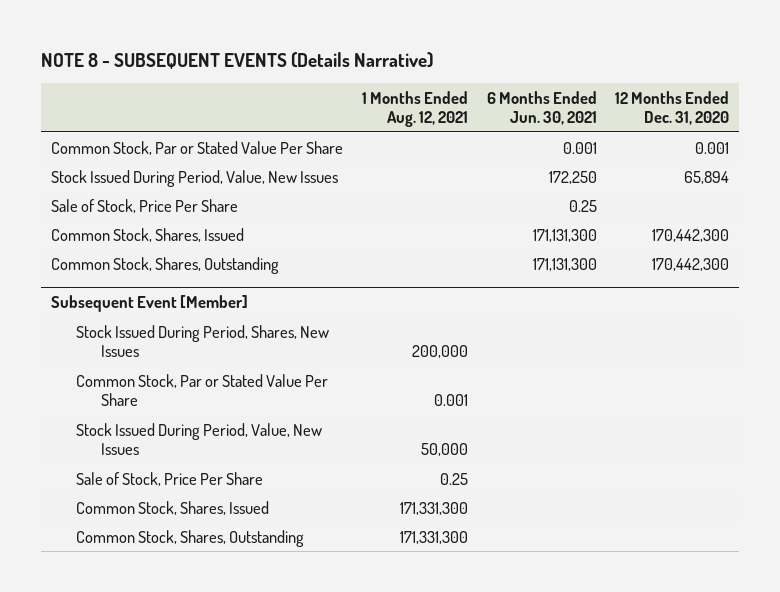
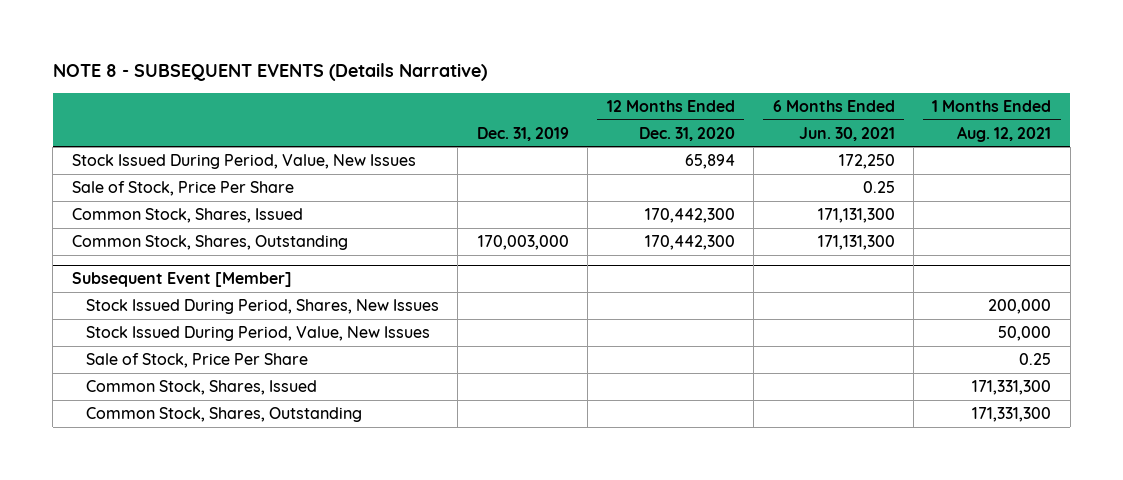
none -> [476,126,569,141] Dec. 31, 2019
[50,140,343,155] Common Stock, Par or Stated Value Per Share -> none
[75,373,328,407] Common Stock, Par or Stated Value Per Share -> none

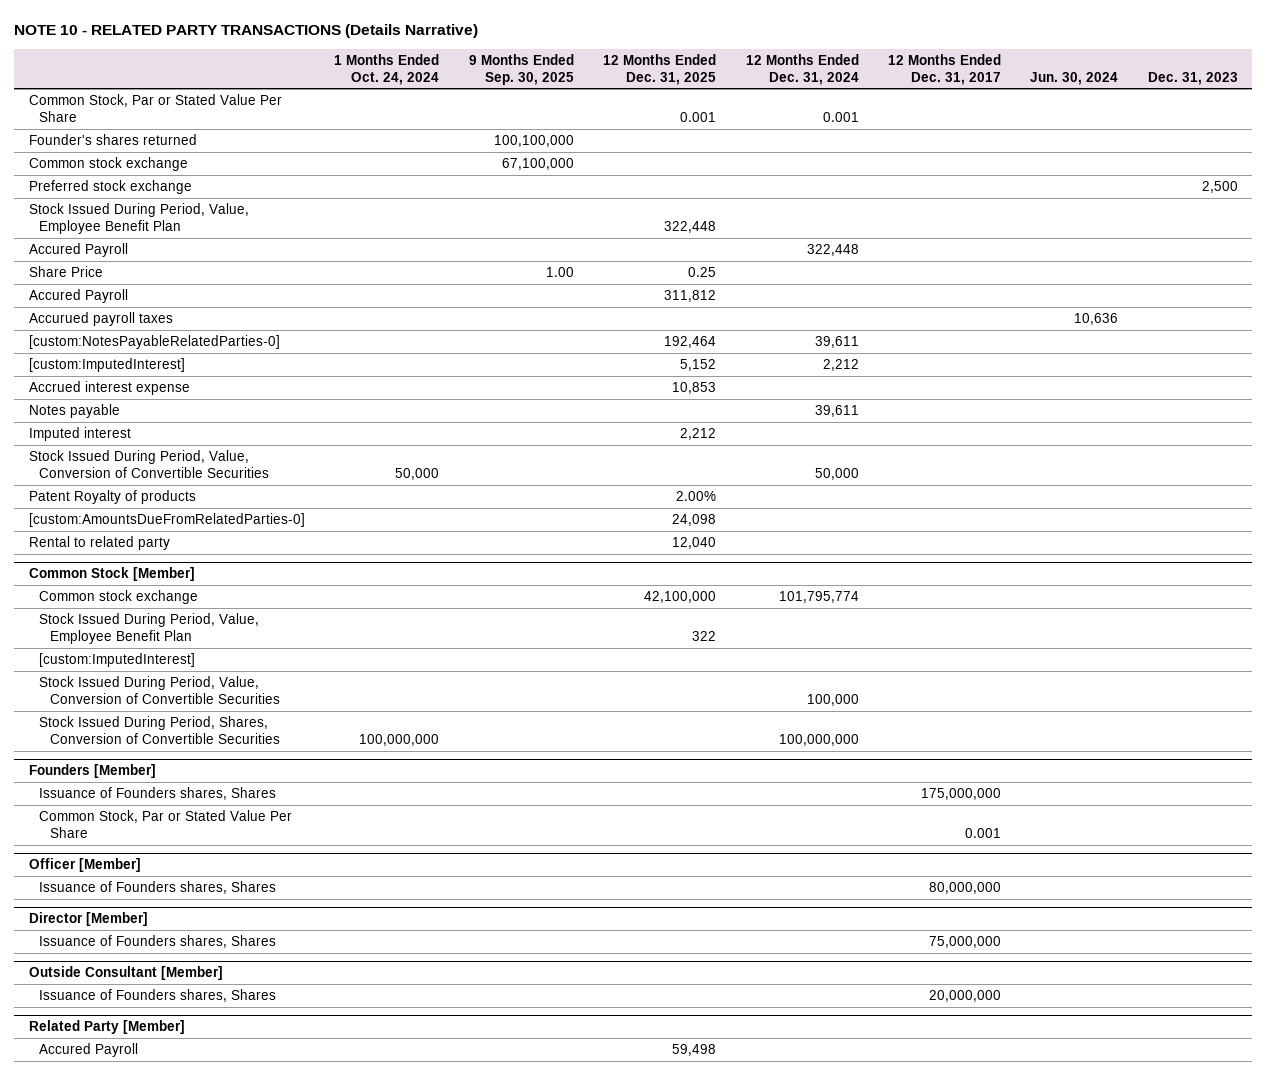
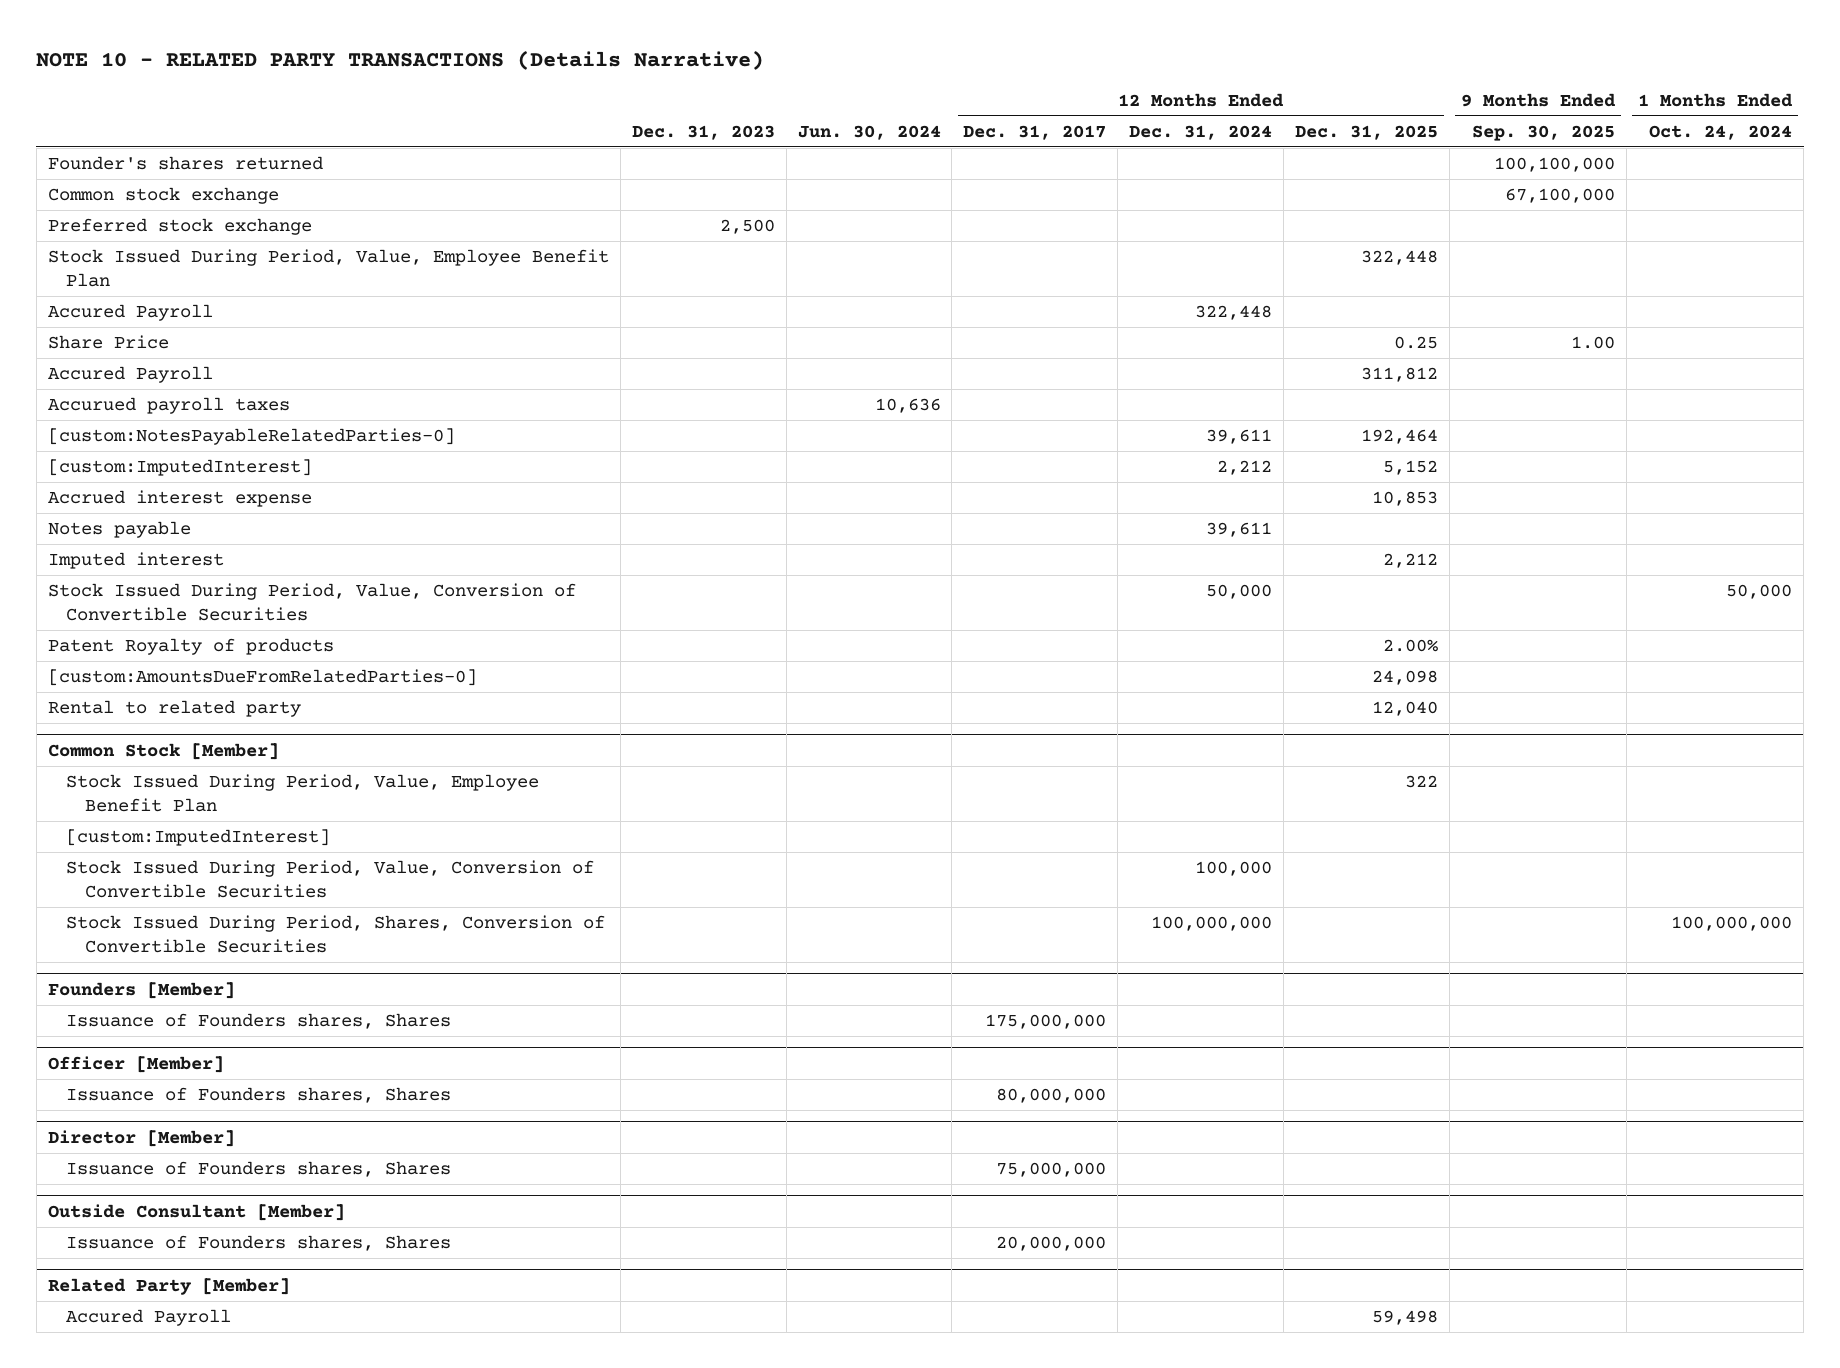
[29,94,283,122] Common Stock, Par or Stated Value Per Share -> none
[39,590,199,605] Common stock exchange -> none
[39,810,293,838] Common Stock, Par or Stated Value Per Share -> none

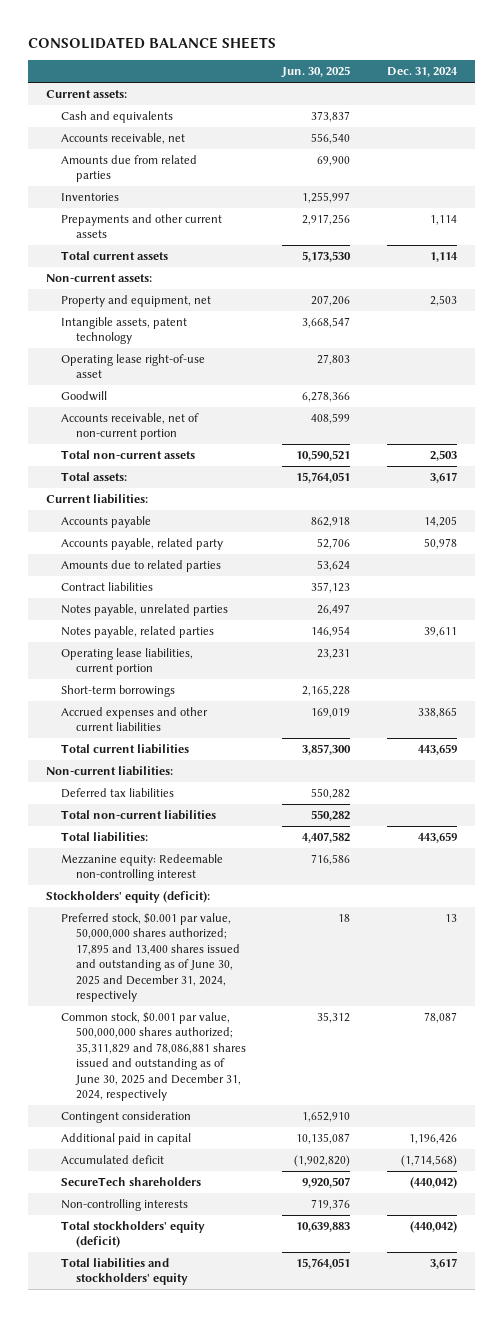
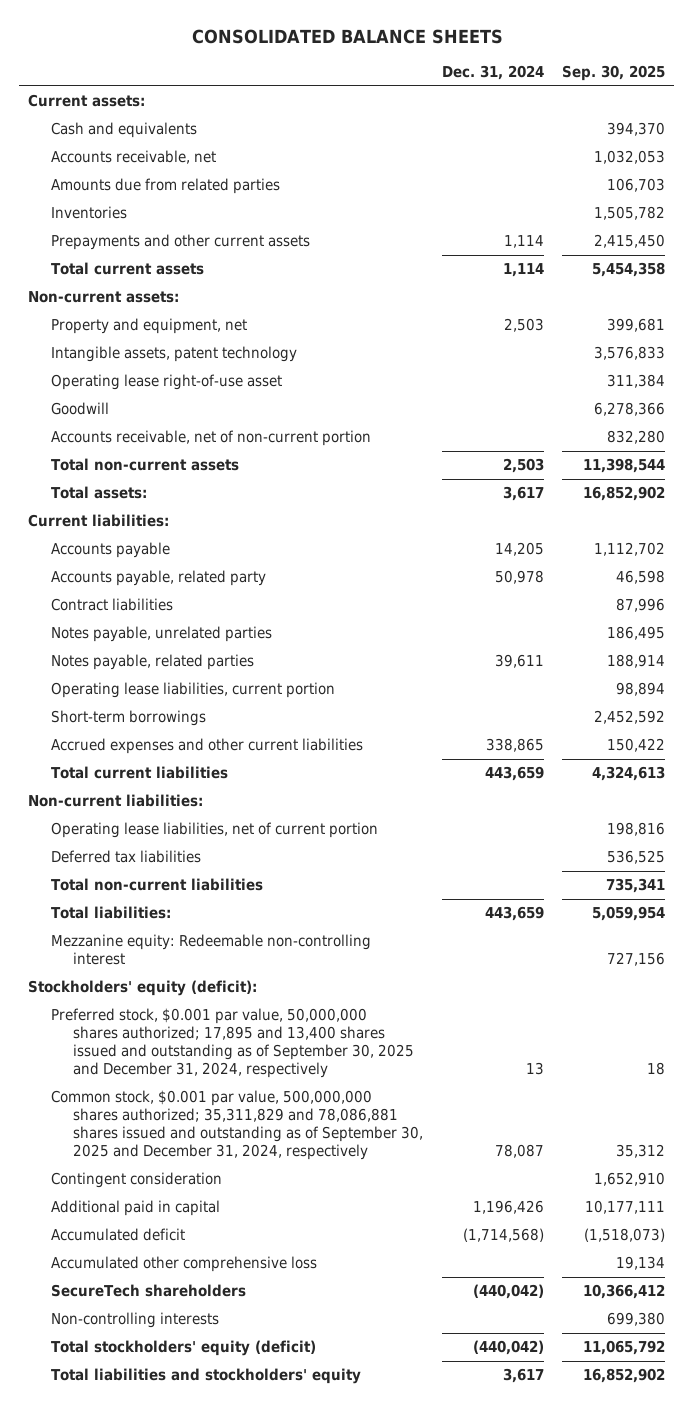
[281,66,351,79] Jun. 30, 2025 -> none
none -> [561,65,665,82] Sep. 30, 2025
[61,560,222,573] Amounts due to related parties -> none
none -> [50,822,378,839] Operating lease liabilities, net of current portion
[61,913,241,1003] Preferred stock, $0.001 par value, 50,000,000 shares authorized; 17,895 and 13,400 shares issued and outstanding as of June 30, 2025 and December 31, 2024, respectively -> [50,1008,415,1079] Preferred stock, $0.001 par value, 50,000,000 shares authorized; 17,895 and 13,400 shares issued and outstanding as of September 30, 2025 and December 31, 2024, respectively
[61,1012,247,1102] Common stock, $0.001 par value, 500,000,000 shares authorized; 35,311,829 and 78,086,881 shares issued and outstanding as of June 30, 2025 and December 31, 2024, respectively -> [50,1090,424,1161] Common stock, $0.001 par value, 500,000,000 shares authorized; 35,311,829 and 78,086,881 shares issued and outstanding as of September 30, 2025 and December 31, 2024, respectively
none -> [50,1256,317,1273] Accumulated other comprehensive loss

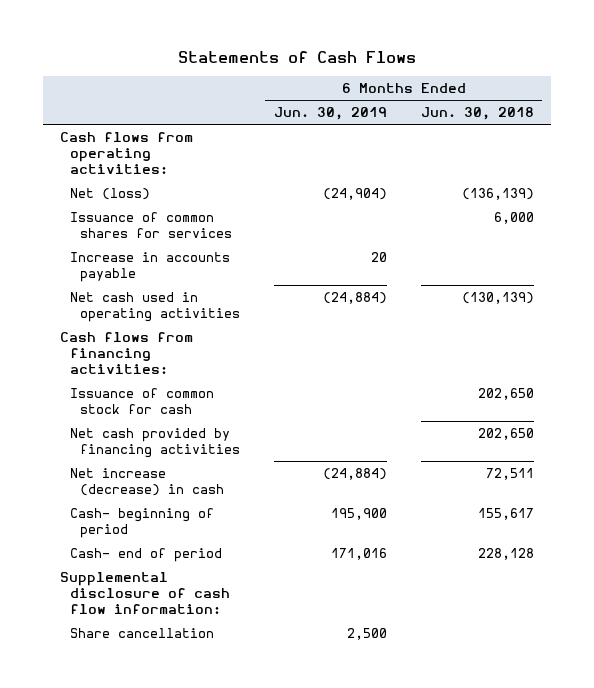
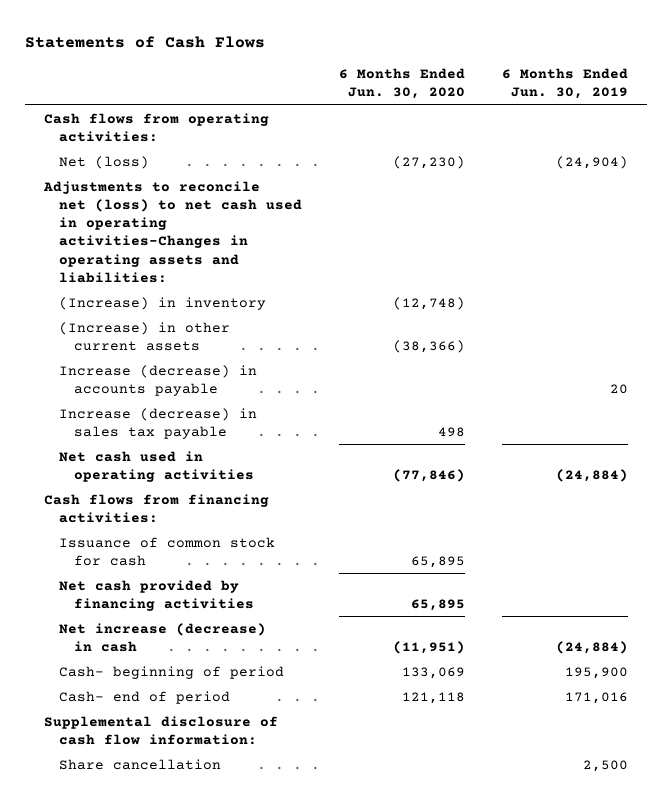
[420,107,534,121] Jun. 30, 2018 -> none
none -> [338,68,465,100] 6 Months Ended Jun. 30, 2020
[69,211,232,239] Issuance of common shares for services -> none
none -> [42,180,302,283] Adjustments to reconcile net (loss) to net cash used in operating activities-Changes in operating assets and liabilities:
none -> [58,296,266,310] (Increase) in inventory
none -> [58,321,230,351] (Increase) in other current assets
[69,251,230,283] Increase in accounts payable -> [58,364,257,396] Increase (decrease) in accounts payable
none -> [58,407,257,439] Increase (decrease) in sales tax payable

